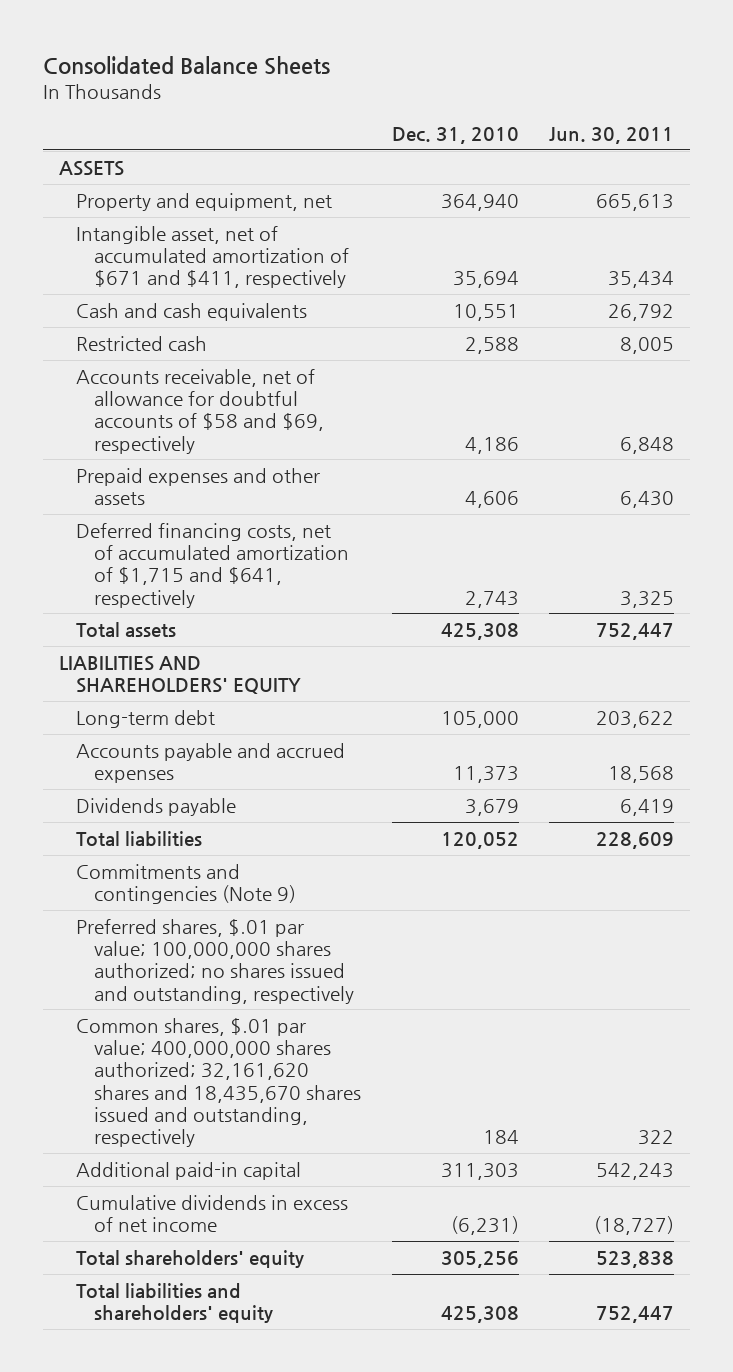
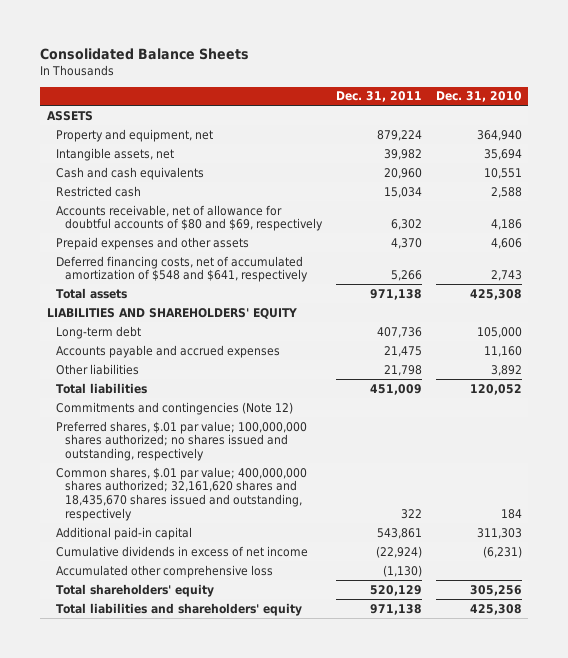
[549,126,675,144] Jun. 30, 2011 -> none
none -> [335,91,422,103] Dec. 31, 2011
[76,225,349,289] Intangible asset, net of accumulated amortization of $671 and $411, respectively -> [55,147,174,161] Intangible assets, net
[76,368,324,454] Accounts receivable, net of allowance for doubtful accounts of $58 and $69, respectively -> [55,204,324,232] Accounts receivable, net of allowance for doubtful accounts of $80 and $69, respectively
[76,522,349,608] Deferred financing costs, net of accumulated amortization of $1,715 and $641, respectively -> [55,255,309,283] Deferred financing costs, net of accumulated amortization of $548 and $641, respectively
[76,797,237,816] Dividends payable -> none
[452,766,519,784] 11,373 -> [483,345,522,357] 11,160
none -> [55,363,139,375] Other liabilities
[76,863,296,905] Commitments and contingencies (Note 9) -> [55,401,293,415] Commitments and contingencies (Note 12)
none -> [55,564,273,578] Accumulated other comprehensive loss

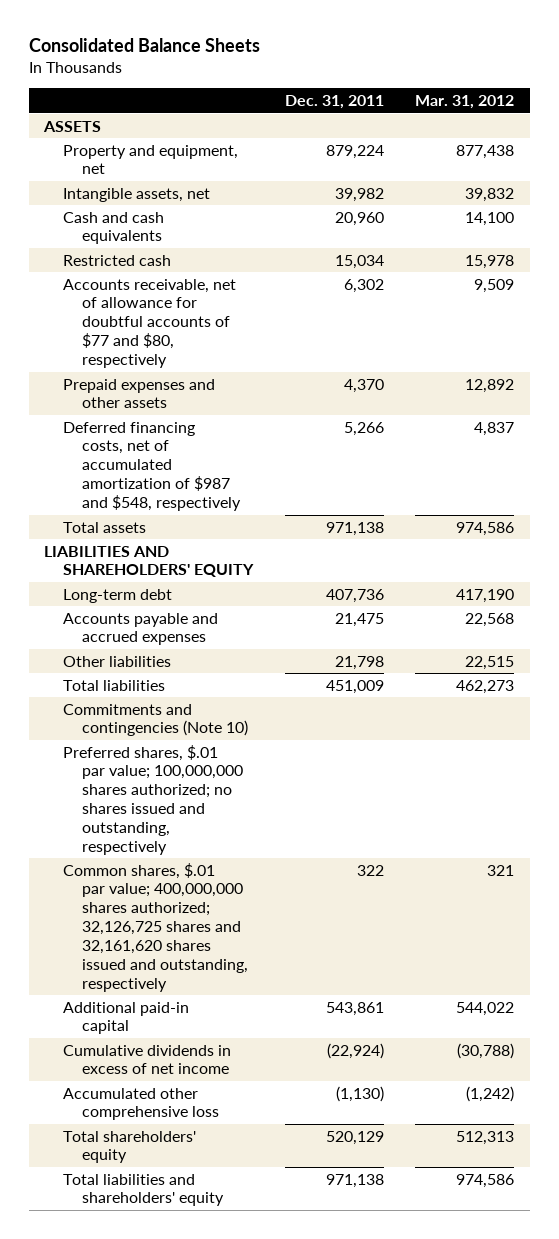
[435,91,522,103] Dec. 31, 2010 -> none
none -> [415,94,515,109] Mar. 31, 2012
[55,204,324,232] Accounts receivable, net of allowance for doubtful accounts of $80 and $69, respectively -> [63,278,237,368] Accounts receivable, net of allowance for doubtful accounts of $77 and $80, respectively
[55,255,309,283] Deferred financing costs, net of accumulated amortization of $548 and $641, respectively -> [63,421,241,511] Deferred financing costs, net of accumulated amortization of $987 and $548, respectively
[55,401,293,415] Commitments and contingencies (Note 12) -> [63,703,248,737] Commitments and contingencies (Note 10)
[55,466,307,522] Common shares, $.01 par value; 400,000,000 shares authorized; 32,161,620 shares and 18,435,670 shares issued and outstanding, respectively -> [63,862,248,992] Common shares, $.01 par value; 400,000,000 shares authorized; 32,126,725 shares and 32,161,620 shares issued and outstanding, respectively

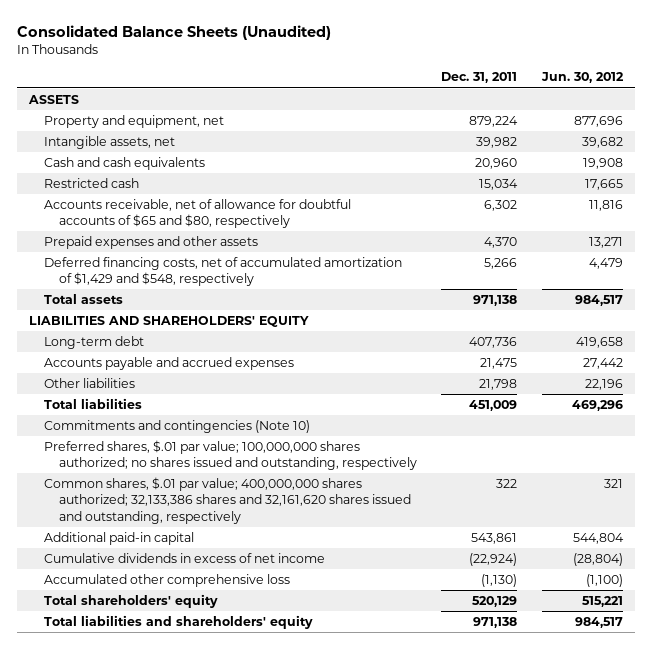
[28,38,260,53] Consolidated Balance Sheets -> [16,24,331,40] Consolidated Balance Sheets (Unaudited)
[415,94,515,109] Mar. 31, 2012 -> none
none -> [540,72,624,84] Jun. 30, 2012
[63,278,237,368] Accounts receivable, net of allowance for doubtful accounts of $77 and $80, respectively -> [43,199,351,229] Accounts receivable, net of allowance for doubtful accounts of $65 and $80, respectively
[63,421,241,511] Deferred financing costs, net of accumulated amortization of $987 and $548, respectively -> [43,257,402,287] Deferred financing costs, net of accumulated amortization of $1,429 and $548, respectively
[63,862,248,992] Common shares, $.01 par value; 400,000,000 shares authorized; 32,126,725 shares and 32,161,620 shares issued and outstanding, respectively -> [43,477,411,524] Common shares, $.01 par value; 400,000,000 shares authorized; 32,133,386 shares and 32,161,620 shares issued and outstanding, respectively

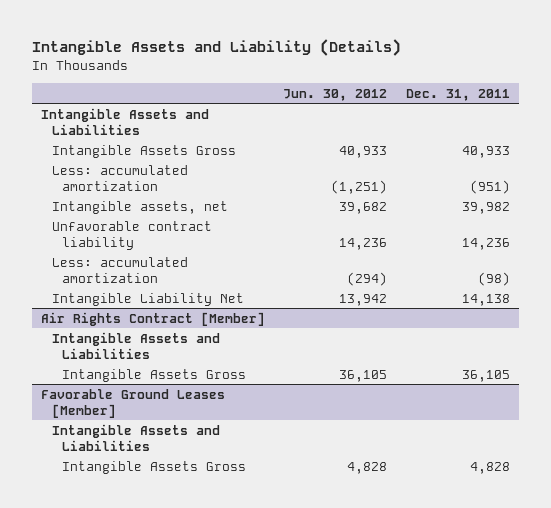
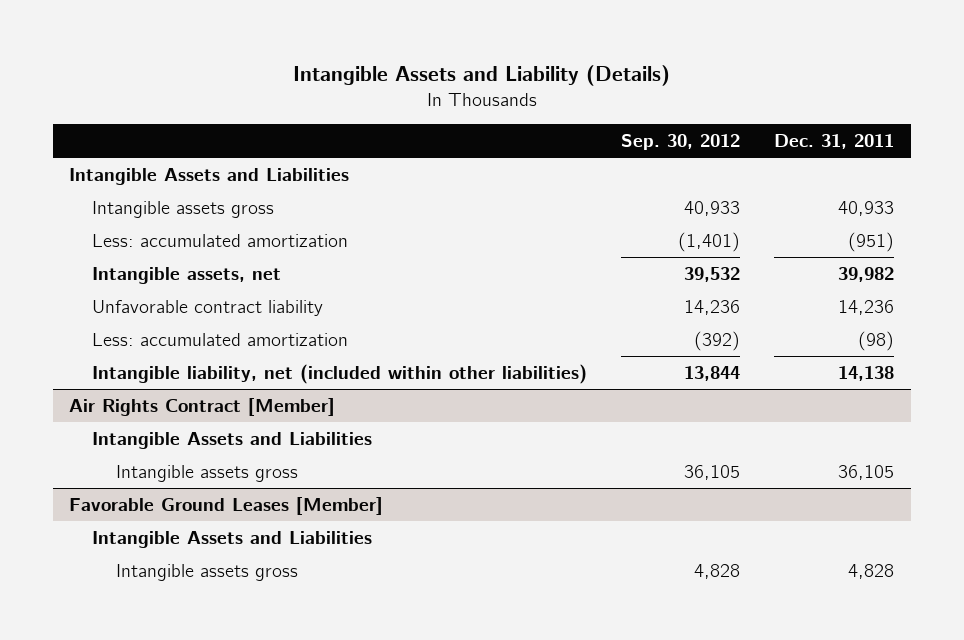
[283,88,388,101] Jun. 30, 2012 -> none
none -> [621,134,741,151] Sep. 30, 2012
[51,144,236,158] Intangible Assets Gross -> [92,200,275,218] Intangible assets gross
[51,292,244,306] Intangible Liability Net -> [92,363,588,384] Intangible liability, net (included within other liabilities)
[61,368,246,382] Intangible Assets Gross -> [115,464,298,482] Intangible assets gross
[61,460,246,474] Intangible Assets Gross -> [115,563,298,581] Intangible assets gross

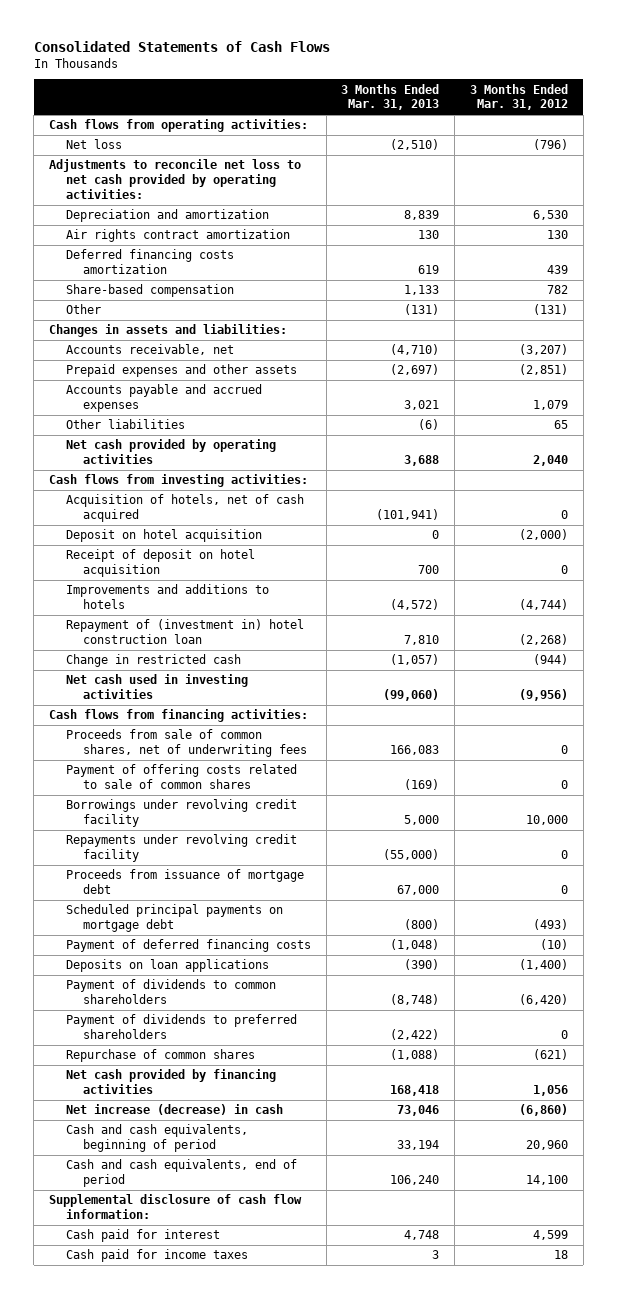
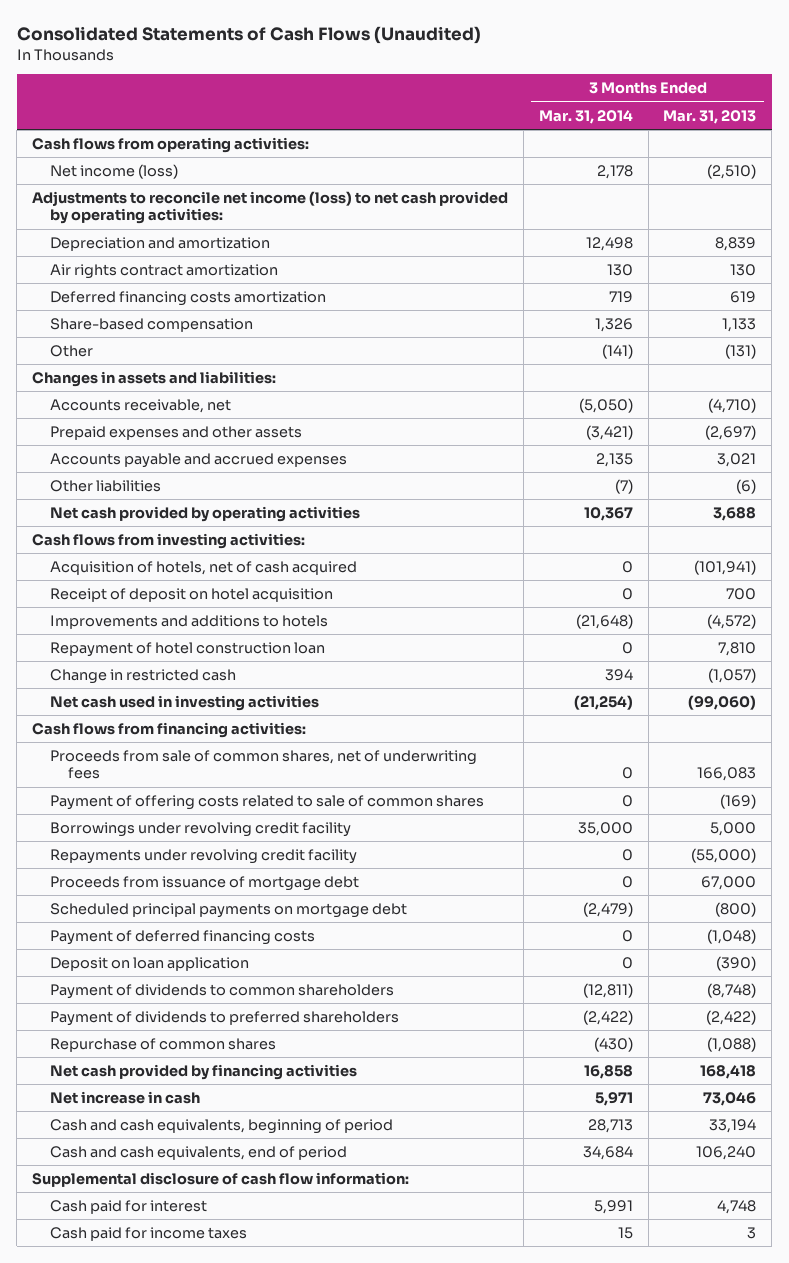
[33,40,330,52] Consolidated Statements of Cash Flows -> [16,25,481,44] Consolidated Statements of Cash Flows (Unaudited)
[469,83,568,111] 3 Months Ended Mar. 31, 2012 -> none
none -> [538,109,633,124] Mar. 31, 2014
[65,139,122,150] Net loss -> [50,164,179,180] Net income (loss)
[49,159,302,199] Adjustments to reconcile net loss to net cash provided by operating activities: -> [32,191,509,225] Adjustments to reconcile net income (loss) to net cash provided by operating activities:
[65,529,262,543] Deposit on hotel acquisition -> none
[65,619,304,645] Repayment of (investment in) hotel construction loan -> [50,642,326,658] Repayment of hotel construction loan
[65,959,269,973] Deposits on loan applications -> [50,957,250,972] Deposit on loan application
[65,1104,283,1116] Net increase (decrease) in cash -> [50,1091,201,1105] Net increase in cash

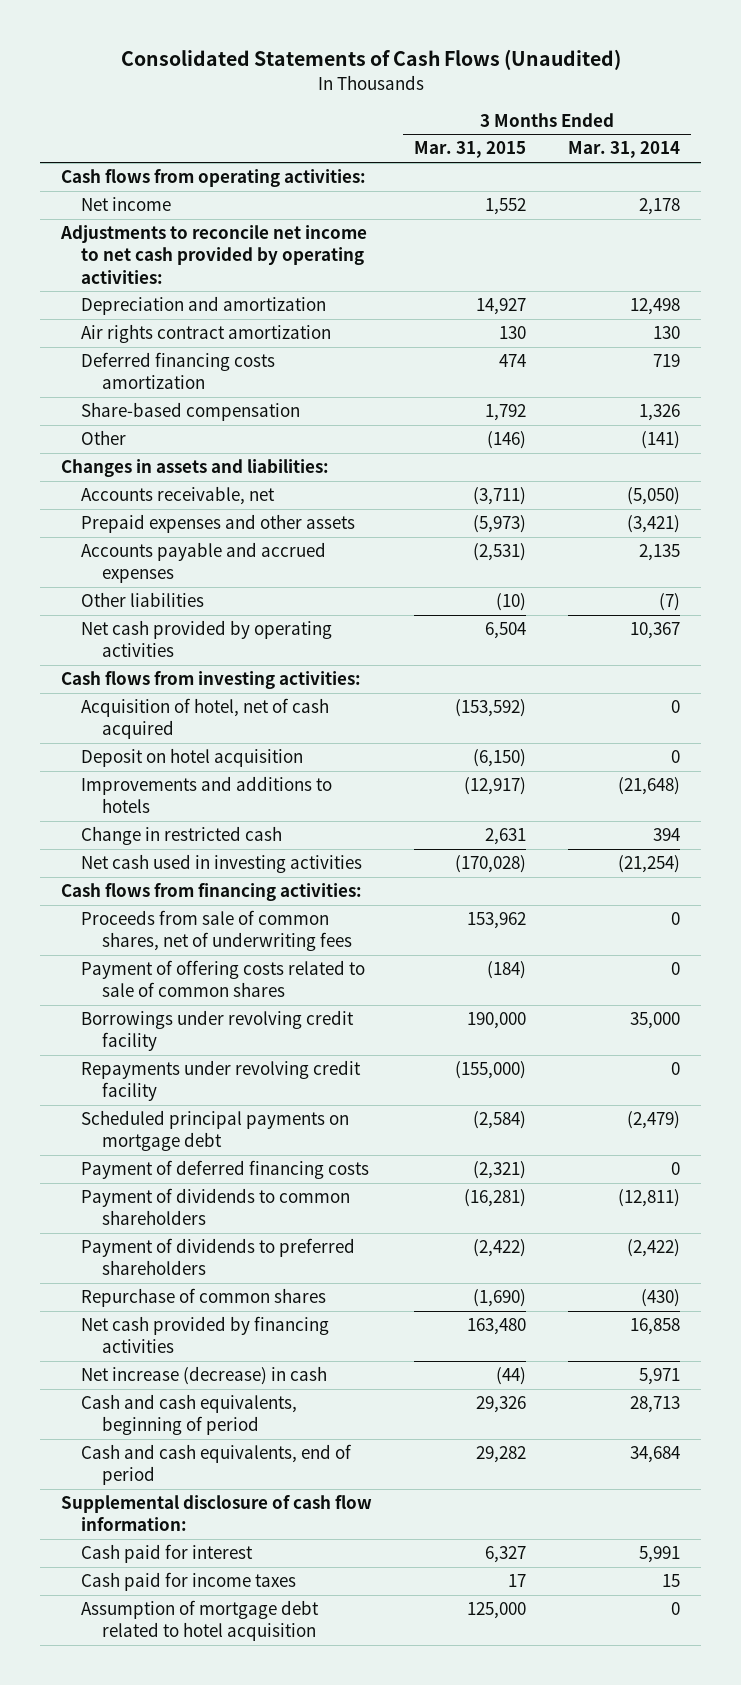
[663,109,757,124] Mar. 31, 2013 -> none
none -> [414,141,527,159] Mar. 31, 2015
[50,164,179,180] Net income (loss) -> [81,197,172,212] Net income
[32,191,509,225] Adjustments to reconcile net income (loss) to net cash provided by operating activities: -> [59,225,367,284] Adjustments to reconcile net income to net cash provided by operating activities:
[50,561,358,576] Acquisition of hotels, net of cash acquired -> [81,698,330,740] Acquisition of hotel, net of cash acquired
[50,588,334,603] Receipt of deposit on hotel acquisition -> [81,748,304,768] Deposit on hotel acquisition
[50,642,326,658] Repayment of hotel construction loan -> none
[50,876,360,892] Proceeds from issuance of mortgage debt -> none
[50,957,250,972] Deposit on loan application -> none
[50,1091,201,1105] Net increase in cash -> [81,1366,328,1386] Net increase (decrease) in cash
none -> [81,1600,320,1642] Assumption of mortgage debt related to hotel acquisition

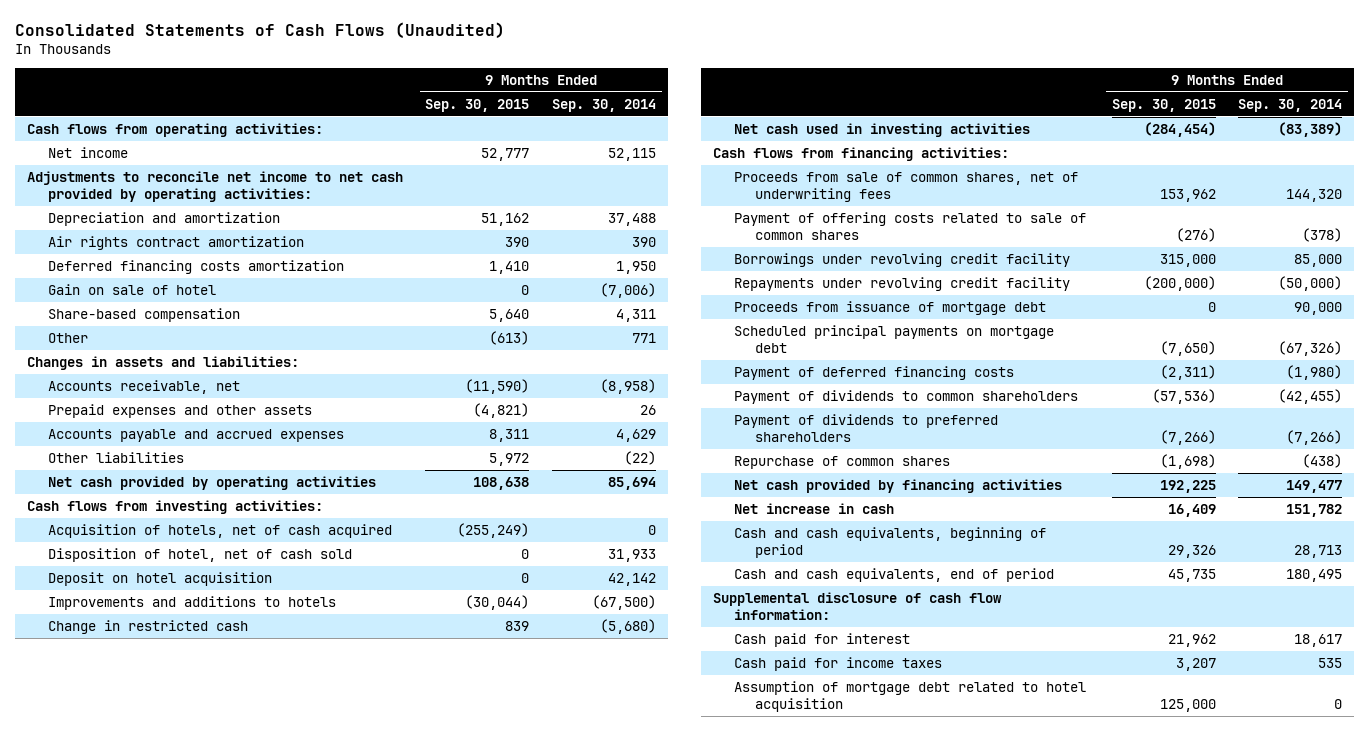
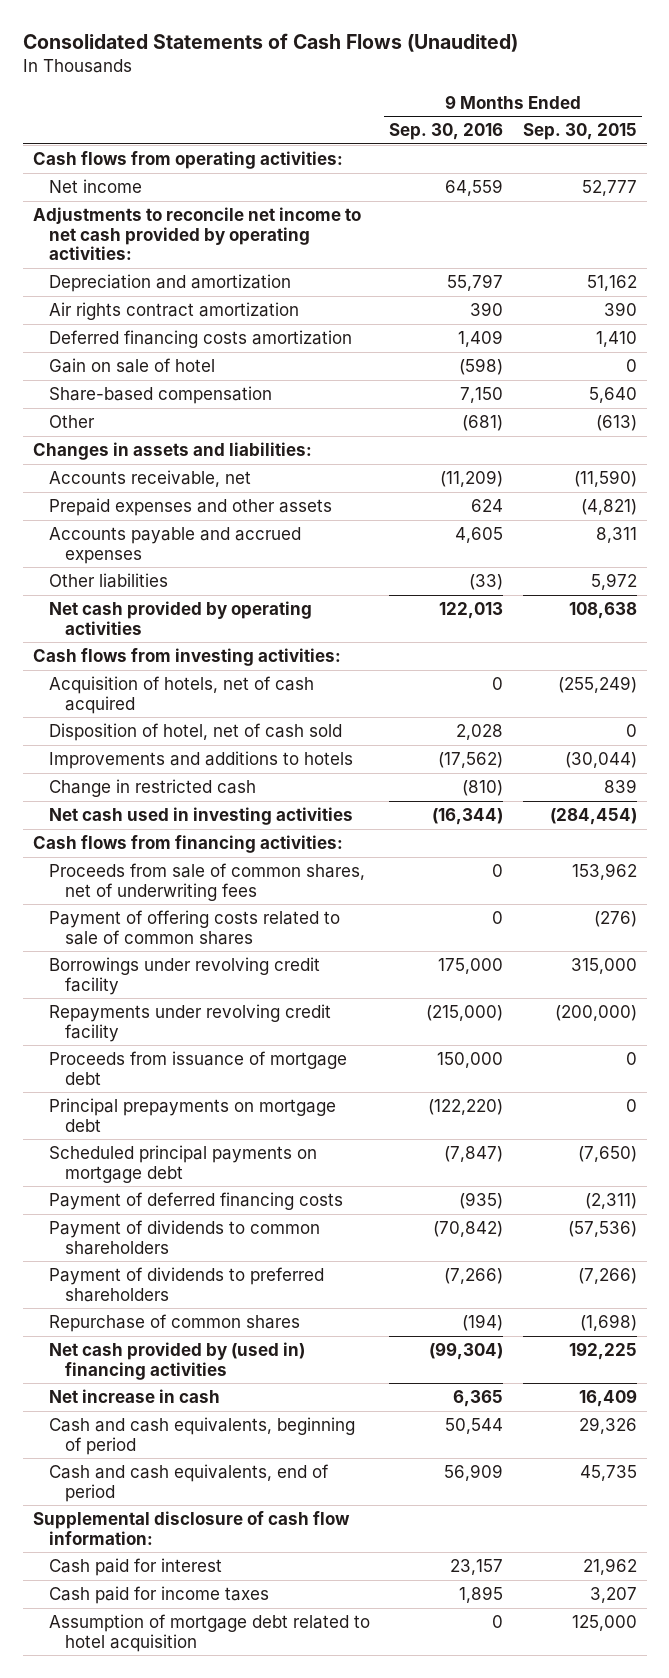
[552,98,657,112] Sep. 30, 2014 -> none
none -> [389,123,504,141] Sep. 30, 2016
[47,571,272,586] Deposit on hotel acquisition -> none
none -> [48,1097,336,1132] Principal prepayments on mortgage debt
[733,478,1062,493] Net cash provided by financing activities -> [48,1341,305,1380] Net cash provided by (used in) financing activities

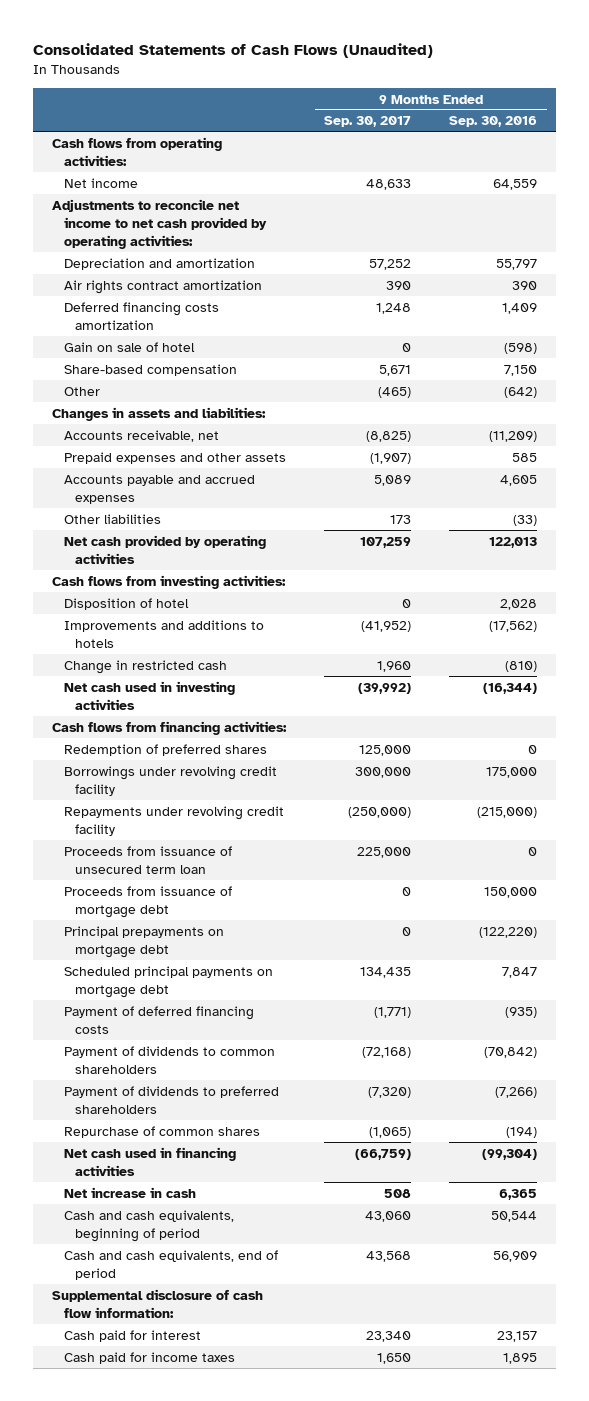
[522,123,637,141] Sep. 30, 2015 -> none
none -> [324,116,412,128] Sep. 30, 2017
[462,414,504,431] (681) -> [504,386,538,398] (642)
[471,498,504,512] 624 -> [512,452,538,462] 585
[48,675,314,714] Acquisition of hotels, net of cash acquired -> none
[48,722,342,741] Disposition of hotel, net of cash sold -> [63,597,189,610] Disposition of hotel
[48,862,365,901] Proceeds from sale of common shares, net of underwriting fees -> none
[48,909,340,945] Payment of offering costs related to sale of common shares -> none
none -> [63,743,267,756] Redemption of preferred shares
none -> [63,845,232,874] Proceeds from issuance of unsecured term loan
[444,1145,504,1162] (7,847) -> [502,966,538,978] 7,847
[48,1341,305,1380] Net cash provided by (used in) financing activities -> [63,1146,236,1176] Net cash used in financing activities
[48,1613,370,1652] Assumption of mortgage debt related to hotel acquisition -> none

